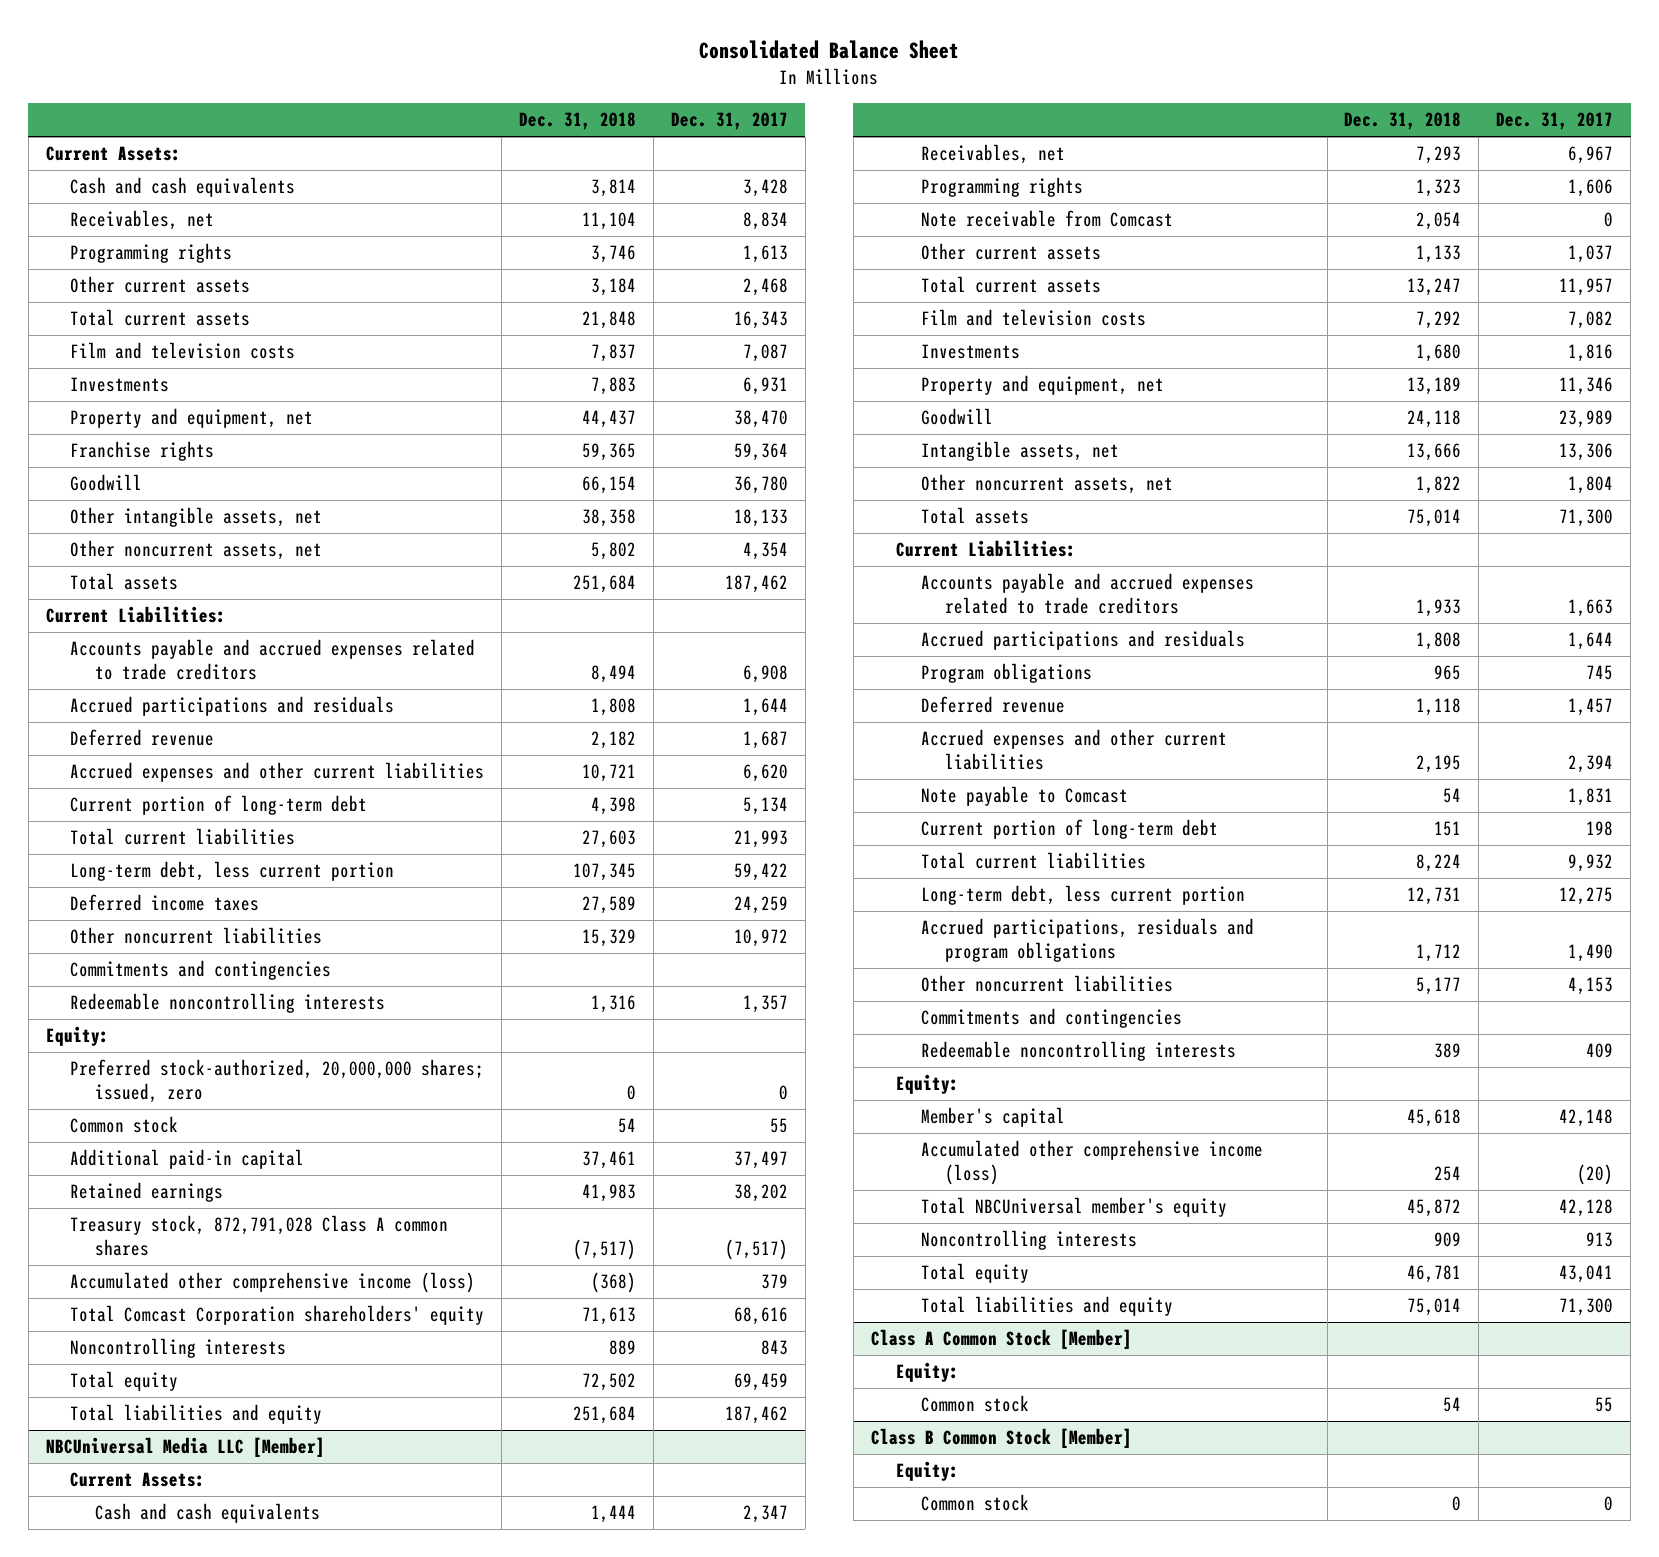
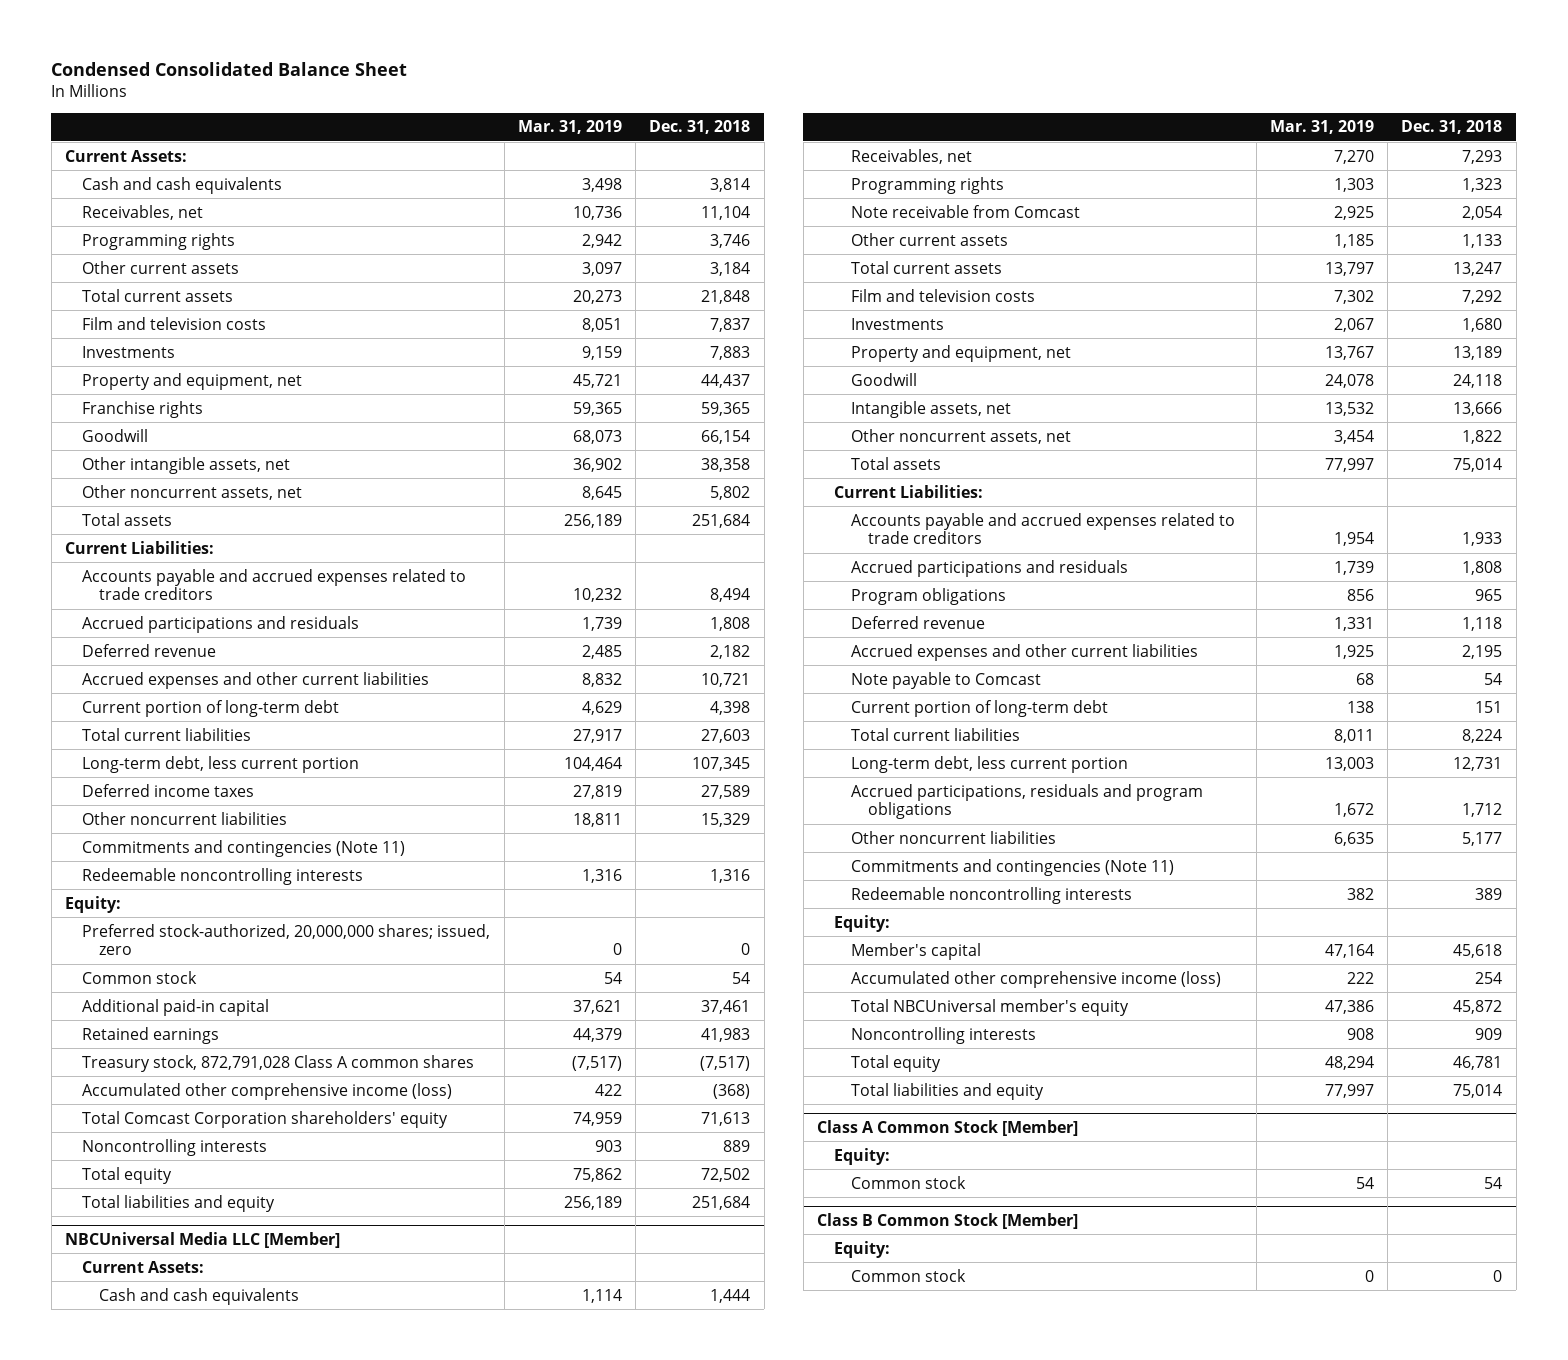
[699,39,960,59] Consolidated Balance Sheet -> [51,61,408,76] Condensed Consolidated Balance Sheet
[670,112,788,131] Dec. 31, 2017 -> none
none -> [517,120,622,135] Mar. 31, 2019
[70,960,332,981] Commitments and contingencies -> [82,839,406,857] Commitments and contingencies (Note 11)
[920,1008,1182,1029] Commitments and contingencies -> [851,858,1175,876] Commitments and contingencies (Note 11)

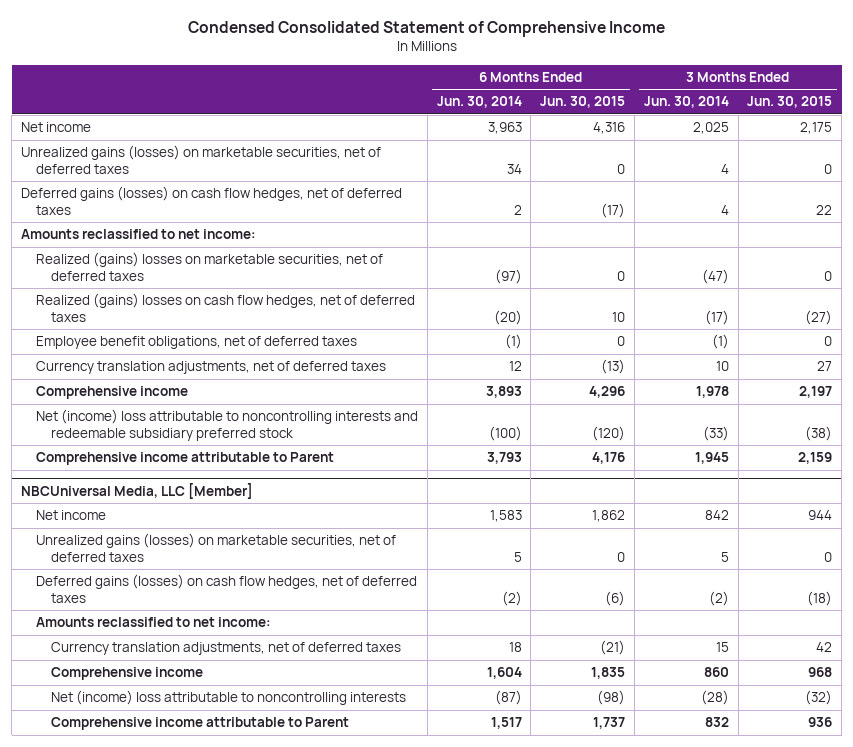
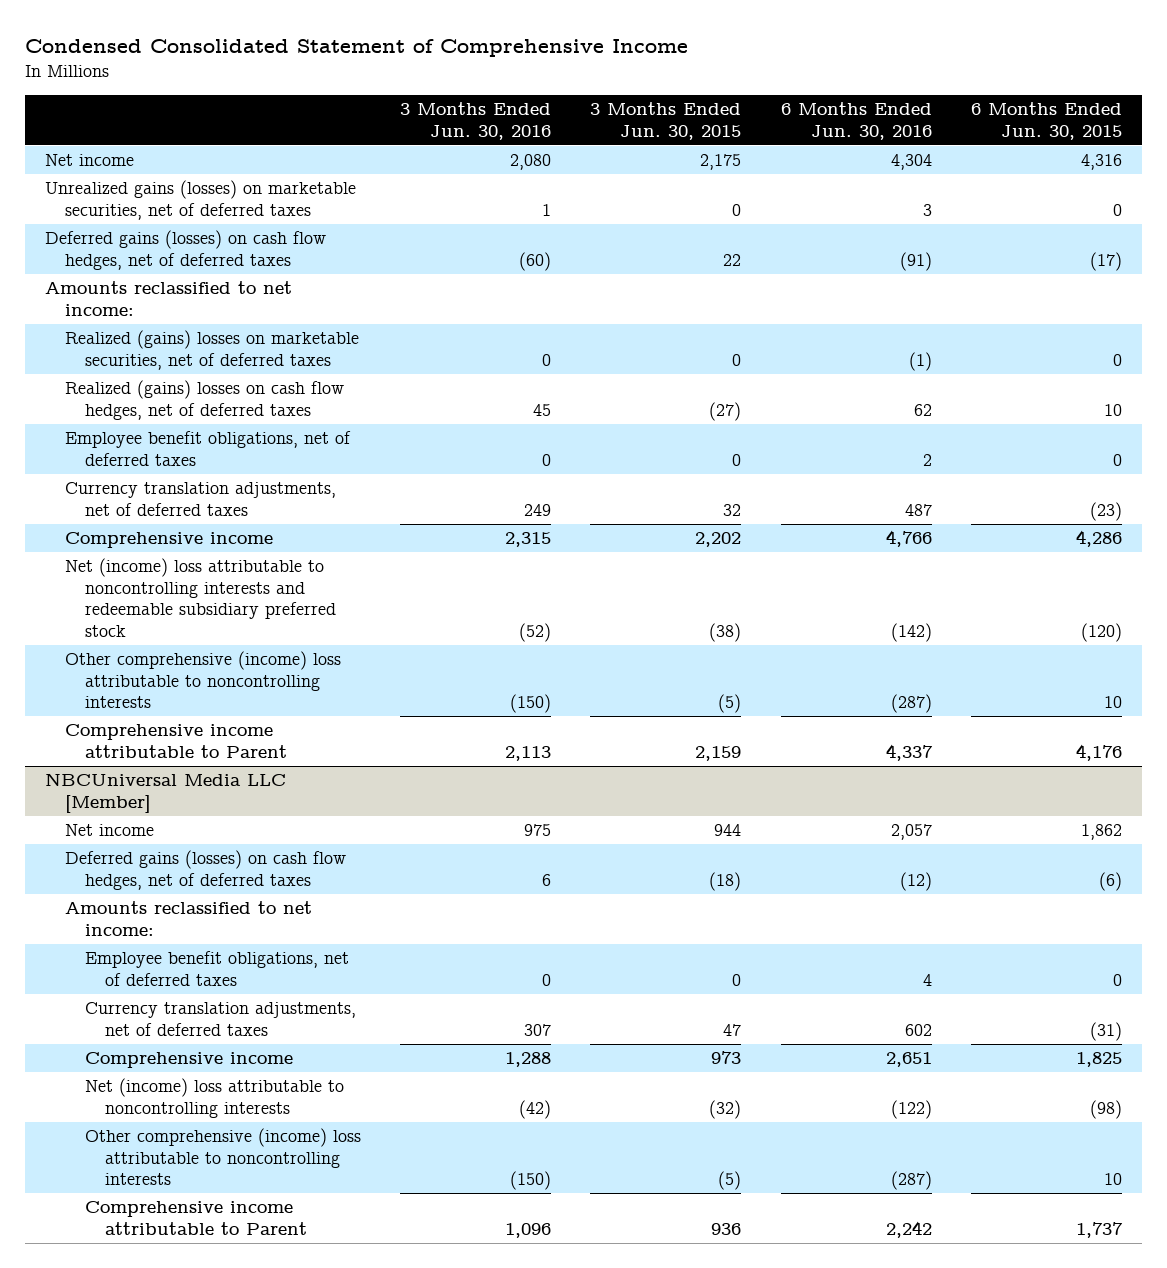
[436,96,522,109] Jun. 30, 2014 -> none
[643,96,729,109] Jun. 30, 2014 -> none
none -> [400,102,552,140] 3 Months Ended Jun. 30, 2016
none -> [780,102,932,140] 6 Months Ended Jun. 30, 2016
[601,359,626,375] (13) -> [1090,501,1123,521] (23)
[817,361,833,372] 27 -> [723,503,742,516] 32
[589,386,626,399] 4,296 -> [1076,530,1123,548] 4,286
[799,386,833,399] 2,197 -> [695,532,742,548] 2,202
none -> [64,651,341,709] Other comprehensive (income) loss attributable to noncontrolling interests
[20,482,253,499] NBCUniversal Media, LLC [Member] -> [44,773,286,813] NBCUniversal Media LLC [Member]
[35,533,396,562] Unrealized gains (losses) on marketable securities, net of deferred taxes -> none
none -> [84,951,349,986] Employee benefit obligations, net of deferred taxes
[600,640,626,656] (21) -> [1090,1021,1123,1041] (31)
[816,642,833,653] 42 -> [723,1023,742,1036] 47
[591,667,626,680] 1,835 -> [1076,1052,1123,1068] 1,825
[808,667,833,678] 968 -> [711,1051,742,1065] 973
none -> [84,1128,361,1186] Other comprehensive (income) loss attributable to noncontrolling interests

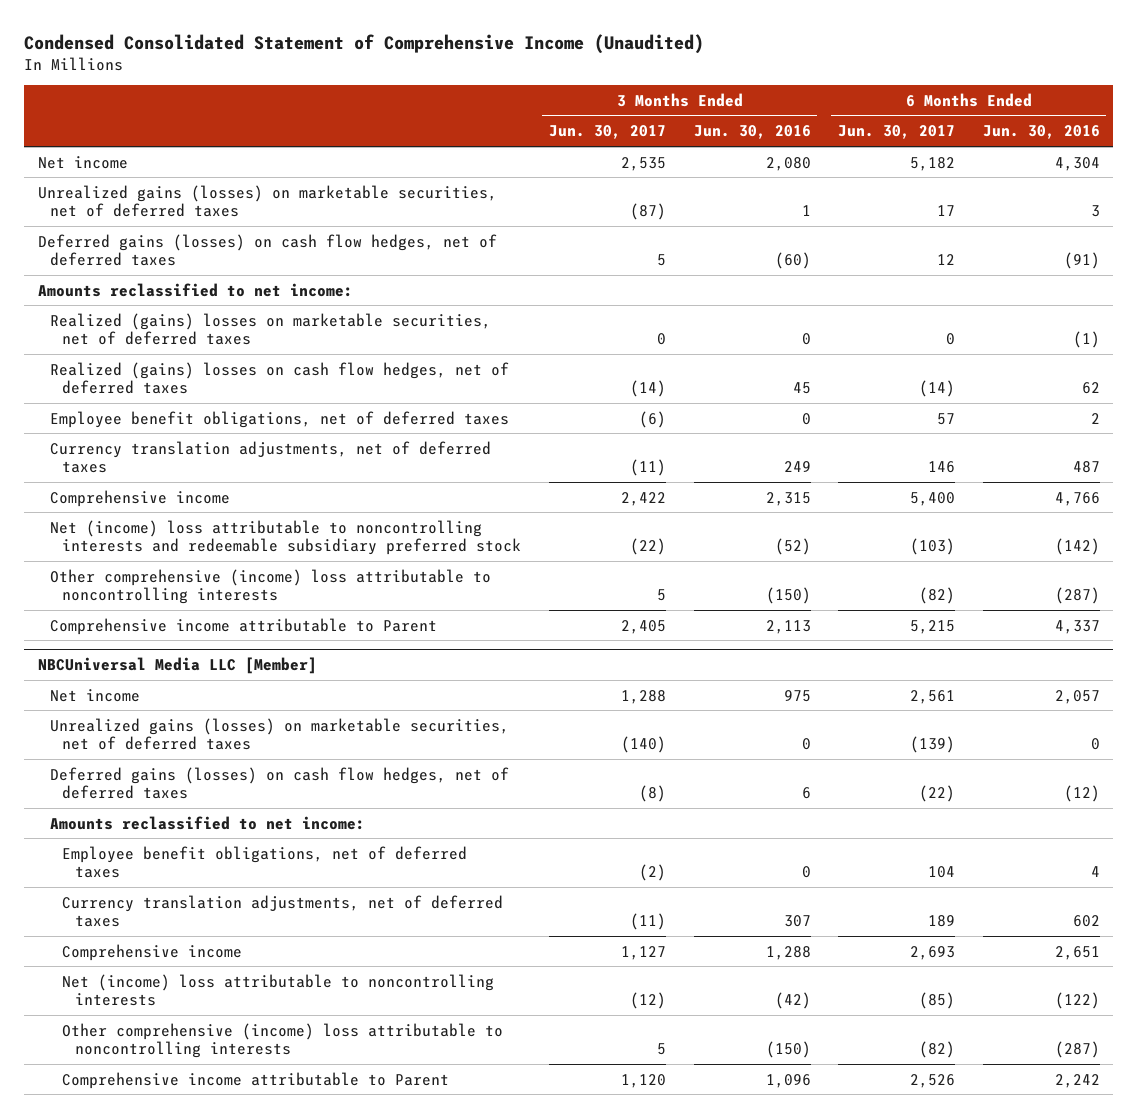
[25,38,689,57] Condensed Consolidated Statement of Comprehensive Income -> [24,33,705,54] Condensed Consolidated Statement of Comprehensive Income (Unaudited)
[590,102,742,140] 3 Months Ended Jun. 30, 2015 -> none
[971,102,1123,140] 6 Months Ended Jun. 30, 2015 -> none
none -> [548,125,666,140] Jun. 30, 2017
none -> [838,125,956,140] Jun. 30, 2017
none -> [50,717,510,751] Unrealized gains (losses) on marketable securities, net of deferred taxes

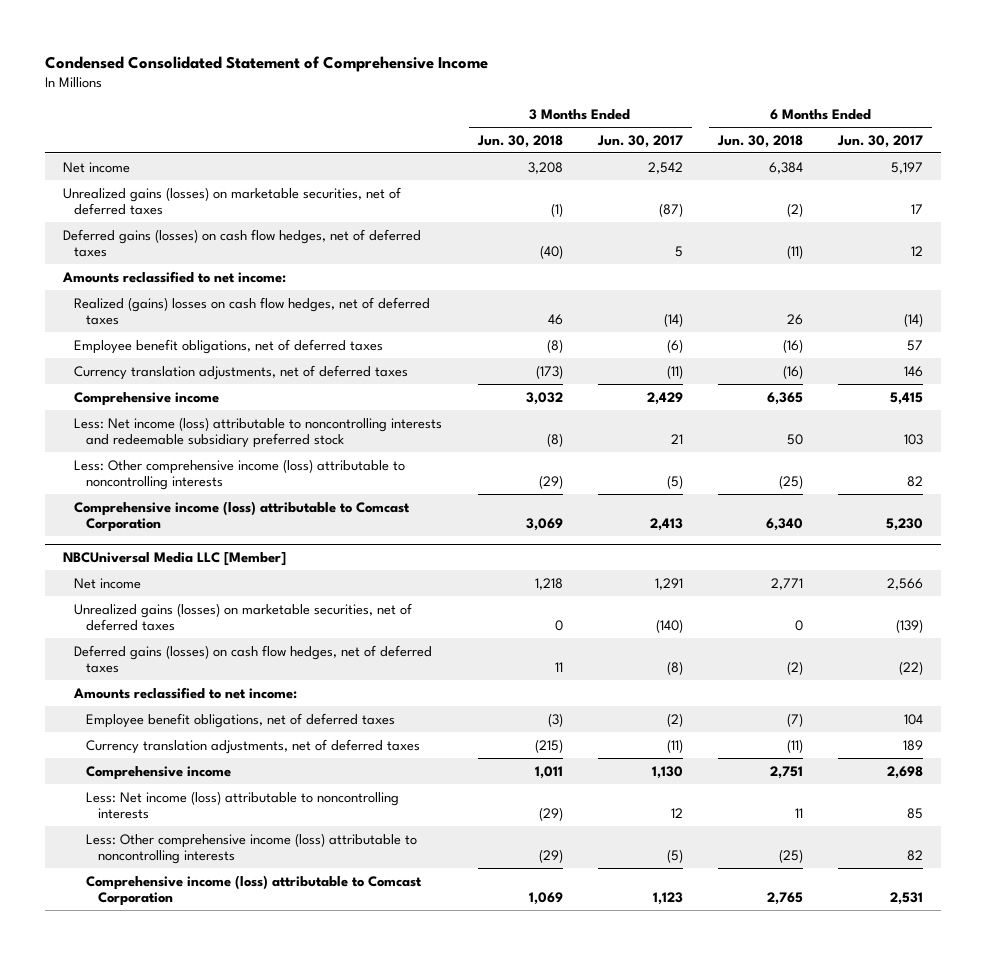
[24,33,705,54] Condensed Consolidated Statement of Comprehensive Income (Unaudited) -> [45,55,489,72] Condensed Consolidated Statement of Comprehensive Income
[693,125,811,140] Jun. 30, 2016 -> none
[982,125,1100,140] Jun. 30, 2016 -> none
none -> [476,134,563,148] Jun. 30, 2018
none -> [717,134,804,148] Jun. 30, 2018
[620,156,666,171] 2,535 -> [647,161,683,174] 2,542
[910,156,956,171] 5,182 -> [891,161,924,174] 5,197
[50,312,492,346] Realized (gains) losses on marketable securities, net of deferred taxes -> none
[620,491,666,506] 2,422 -> [646,391,683,405] 2,429
[910,491,956,506] 5,400 -> [890,391,924,405] 5,415
[50,519,522,556] Net (income) loss attributable to noncontrolling interests and redeemable subsidiary preferred stock -> [74,416,443,449] Less: Net income (loss) attributable to noncontrolling interests and redeemable subsidiary preferred stock
[629,538,666,556] (22) -> [670,434,683,445] 21
[910,538,956,556] (103) -> [904,434,924,446] 103
[50,568,492,605] Other comprehensive (income) loss attributable to noncontrolling interests -> [74,458,406,491] Less: Other comprehensive income (loss) attributable to noncontrolling interests
[656,589,666,602] 5 -> [666,475,683,490] (5)
[919,587,956,605] (82) -> [907,476,924,488] 82
[50,617,438,635] Comprehensive income attributable to Parent -> [74,500,411,533] Comprehensive income (loss) attributable to Comcast Corporation
[620,619,666,634] 2,405 -> [649,518,683,532] 2,413
[910,619,956,634] 5,215 -> [886,518,924,532] 5,230
[620,689,666,704] 1,288 -> [654,577,683,590] 1,291
[910,689,956,704] 2,561 -> [887,577,924,590] 2,566
[620,945,666,960] 1,127 -> [651,765,683,779] 1,130
[910,945,956,960] 2,693 -> [887,765,924,779] 2,698
[62,973,495,1007] Net (income) loss attributable to noncontrolling interests -> [86,790,400,820] Less: Net income (loss) attributable to noncontrolling interests
[629,992,666,1010] (12) -> [670,808,683,819] 12
[919,992,956,1010] (85) -> [907,808,924,820] 85
[62,1022,504,1059] Other comprehensive (income) loss attributable to noncontrolling interests -> [86,832,418,865] Less: Other comprehensive income (loss) attributable to noncontrolling interests
[656,1043,666,1056] 5 -> [666,849,683,864] (5)
[919,1041,956,1059] (82) -> [907,850,924,862] 82
[62,1071,450,1089] Comprehensive income attributable to Parent -> [86,874,423,907] Comprehensive income (loss) attributable to Comcast Corporation
[620,1073,666,1088] 1,120 -> [652,892,683,906] 1,123
[910,1073,956,1088] 2,526 -> [890,892,924,906] 2,531

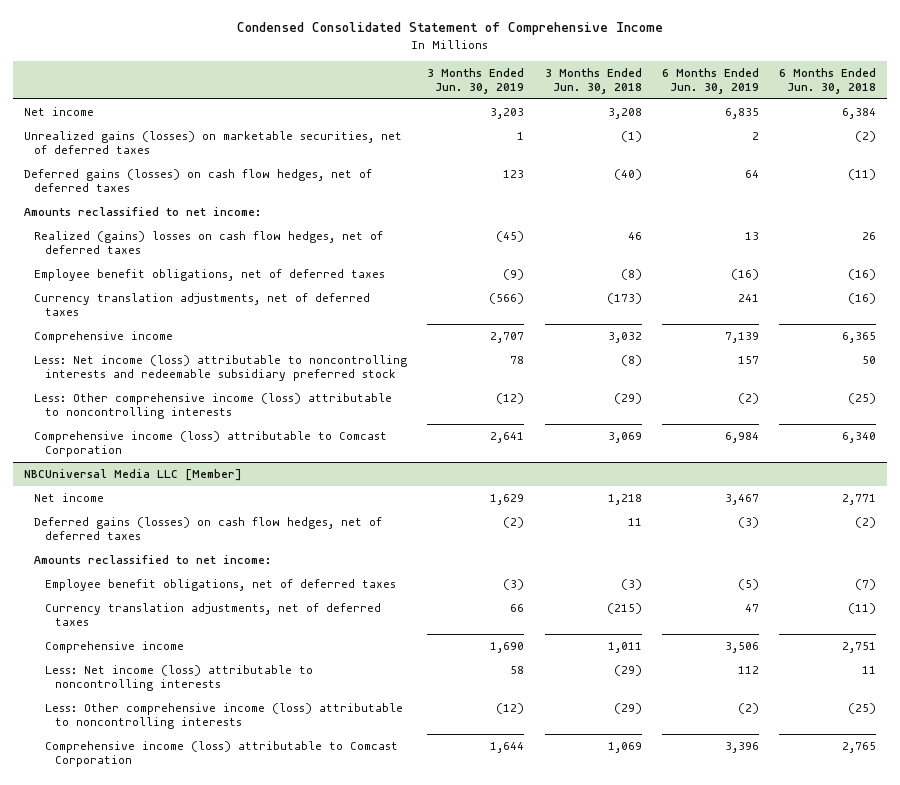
[596,134,683,148] Jun. 30, 2017 -> none
[837,134,924,148] Jun. 30, 2017 -> none
none -> [427,67,525,95] 3 Months Ended Jun. 30, 2019
none -> [662,67,760,95] 6 Months Ended Jun. 30, 2019
[74,602,413,632] Unrealized gains (losses) on marketable securities, net of deferred taxes -> none

